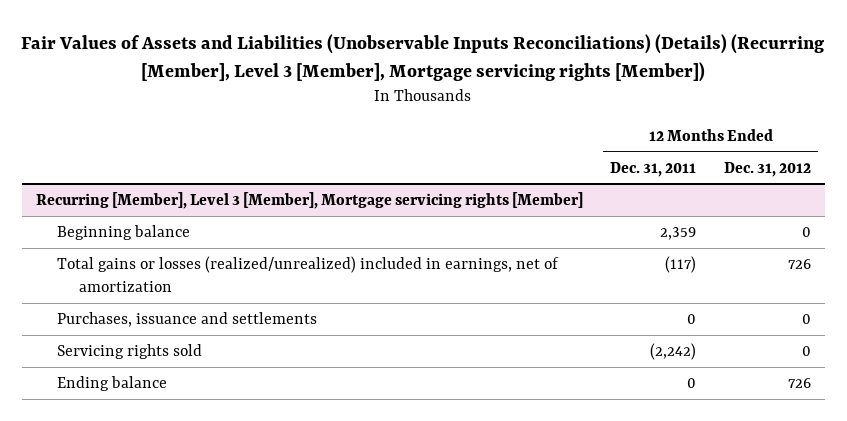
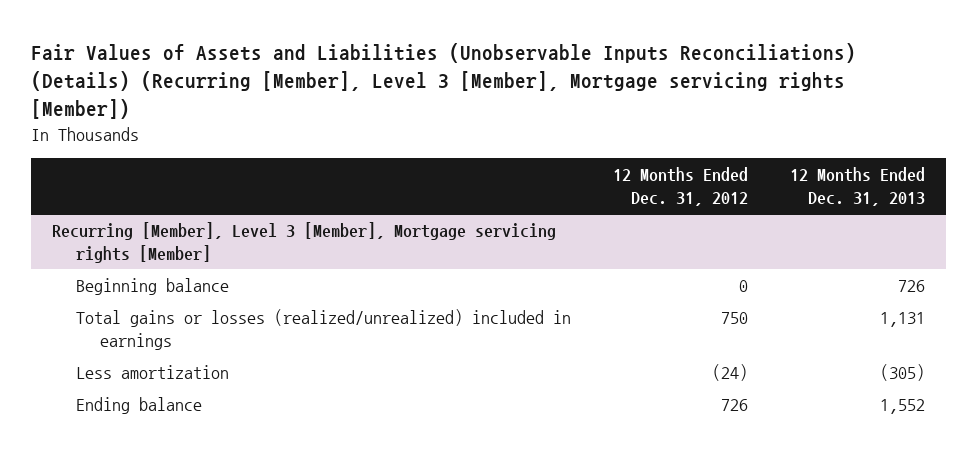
[610,161,697,177] Dec. 31, 2011 -> none
none -> [790,166,926,207] 12 Months Ended Dec. 31, 2013
[57,312,318,328] Purchases, issuance and settlements -> none
[57,344,203,360] Servicing rights sold -> none
[57,256,560,292] Total gains or losses (realized/unrealized) included in earnings, net of amortization -> [75,308,571,351] Total gains or losses (realized/unrealized) included in earnings
[788,259,812,270] 726 -> [721,311,749,324] 750
none -> [75,364,229,379] Less amortization

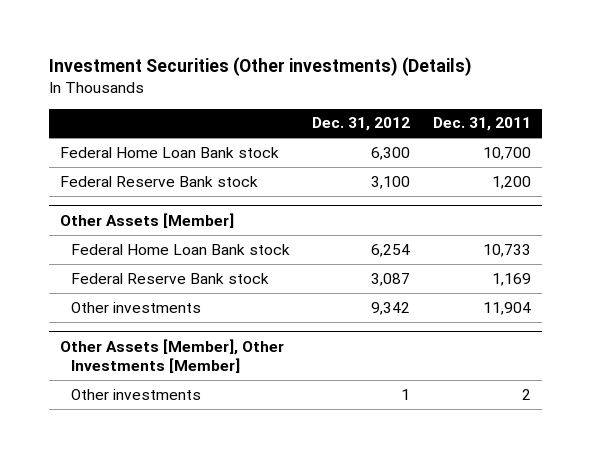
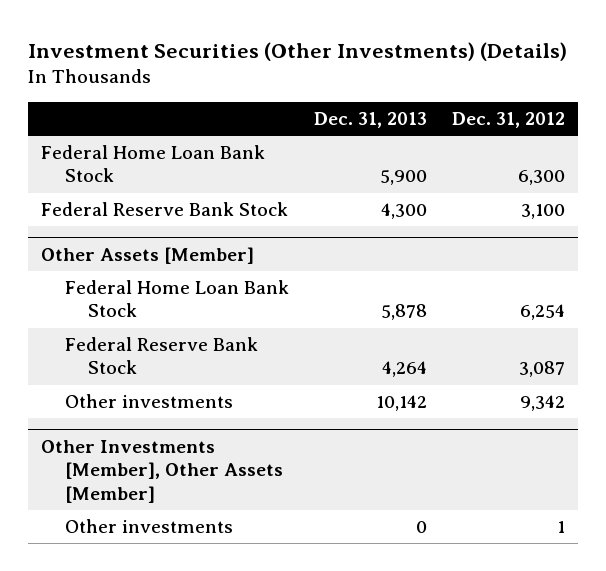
[48,57,472,77] Investment Securities (Other investments) (Details) -> [28,41,568,61] Investment Securities (Other Investments) (Details)
[432,117,531,132] Dec. 31, 2011 -> none
none -> [313,112,427,129] Dec. 31, 2013
[59,146,279,158] Federal Home Loan Bank stock -> [41,145,266,183] Federal Home Loan Bank Stock
[59,175,258,187] Federal Reserve Bank stock -> [41,202,289,217] Federal Reserve Bank Stock
[71,243,291,255] Federal Home Loan Bank stock -> [64,280,289,318] Federal Home Loan Bank Stock
[71,272,270,284] Federal Reserve Bank stock -> [64,337,258,375] Federal Reserve Bank Stock
[59,338,284,374] Other Assets [Member], Other Investments [Member] -> [41,439,283,503] Other Investments [Member], Other Assets [Member]

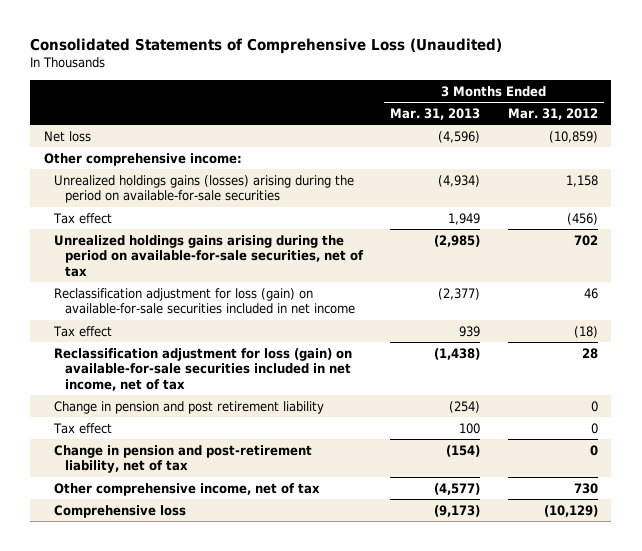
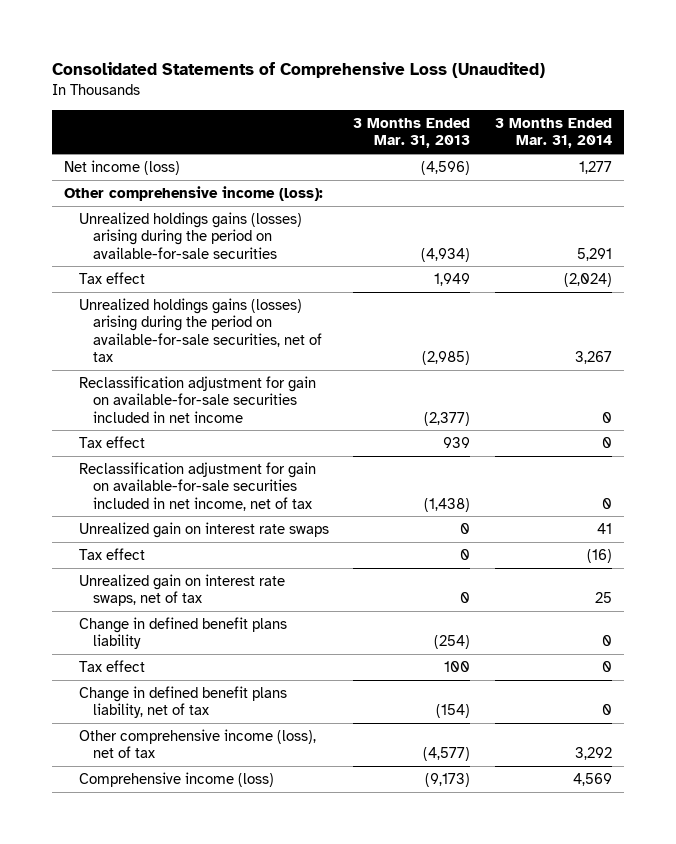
[507,107,598,120] Mar. 31, 2012 -> none
none -> [495,118,613,149] 3 Months Ended Mar. 31, 2014
[43,130,91,142] Net loss -> [64,159,181,175] Net income (loss)
[43,152,242,166] Other comprehensive income: -> [64,185,324,201] Other comprehensive income (loss):
[54,234,365,277] Unrealized holdings gains arising during the period on available-for-sale securities, net of tax -> [78,297,322,362] Unrealized holdings gains (losses) arising during the period on available-for-sale securities, net of tax
[54,287,356,315] Reclassification adjustment for loss (gain) on available-for-sale securities included in net income -> [78,375,316,423] Reclassification adjustment for gain on available-for-sale securities included in net income
[54,347,353,391] Reclassification adjustment for loss (gain) on available-for-sale securities included in net income, net of tax -> [78,461,316,511] Reclassification adjustment for gain on available-for-sale securities included in net income, net of tax
none -> [78,521,329,538] Unrealized gain on interest rate swaps
none -> [78,547,145,560] Tax effect
none -> [78,573,285,607] Unrealized gain on interest rate swaps, net of tax
[54,400,325,414] Change in pension and post retirement liability -> [78,616,287,650] Change in defined benefit plans liability
[54,444,313,474] Change in pension and post-retirement liability, net of tax -> [78,685,287,719] Change in defined benefit plans liability, net of tax
[54,482,321,496] Other comprehensive income, net of tax -> [78,728,316,759] Other comprehensive income (loss), net of tax
[54,504,187,518] Comprehensive loss -> [78,771,274,787] Comprehensive income (loss)

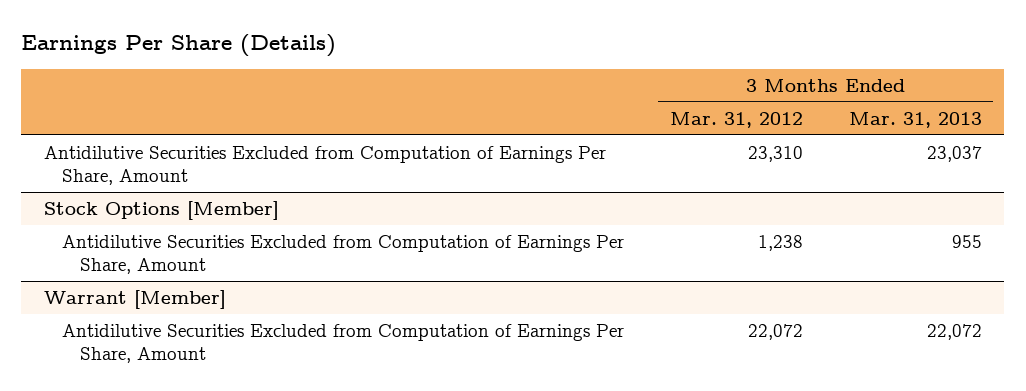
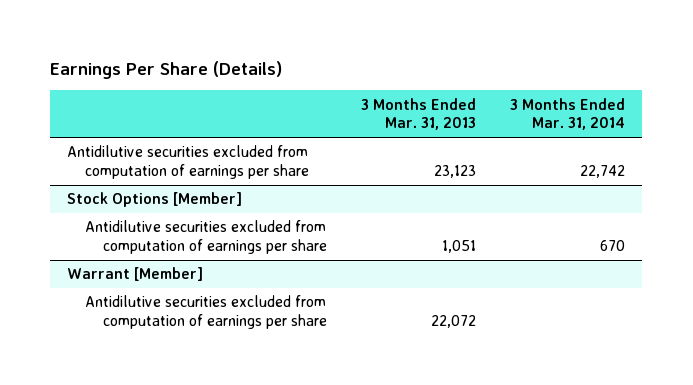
[669,111,803,128] Mar. 31, 2012 -> none
none -> [510,97,626,131] 3 Months Ended Mar. 31, 2014
[44,145,607,186] Antidilutive Securities Excluded from Computation of Earnings Per Share, Amount -> [67,145,310,180] Antidilutive securities excluded from computation of earnings per share
[926,145,982,162] 23,037 -> [434,165,477,179] 23,123
[62,234,625,275] Antidilutive Securities Excluded from Computation of Earnings Per Share, Amount -> [85,220,328,255] Antidilutive securities excluded from computation of earnings per share
[951,234,982,248] 955 -> [442,240,477,254] 1,051
[62,323,625,364] Antidilutive Securities Excluded from Computation of Earnings Per Share, Amount -> [85,295,328,330] Antidilutive securities excluded from computation of earnings per share

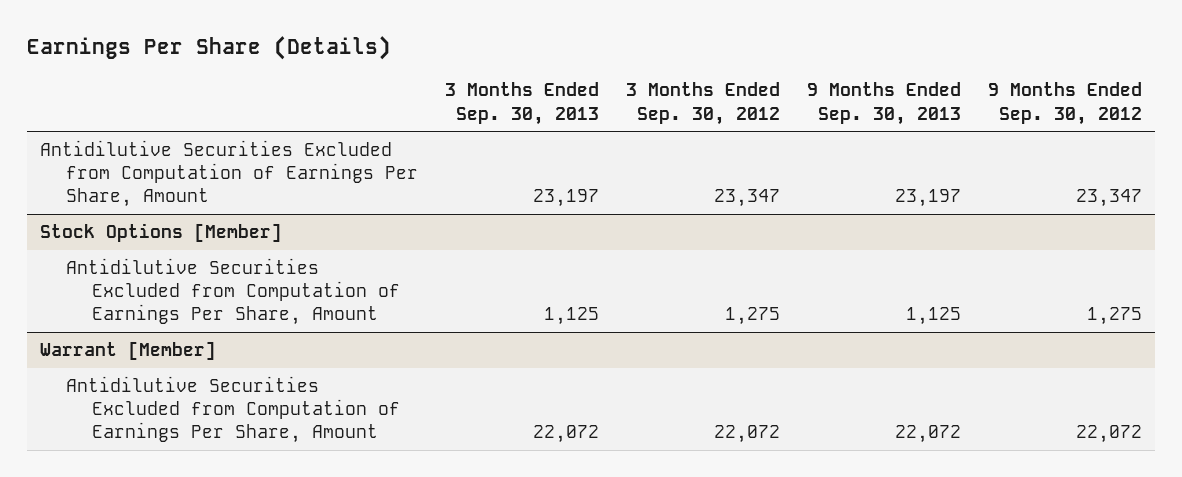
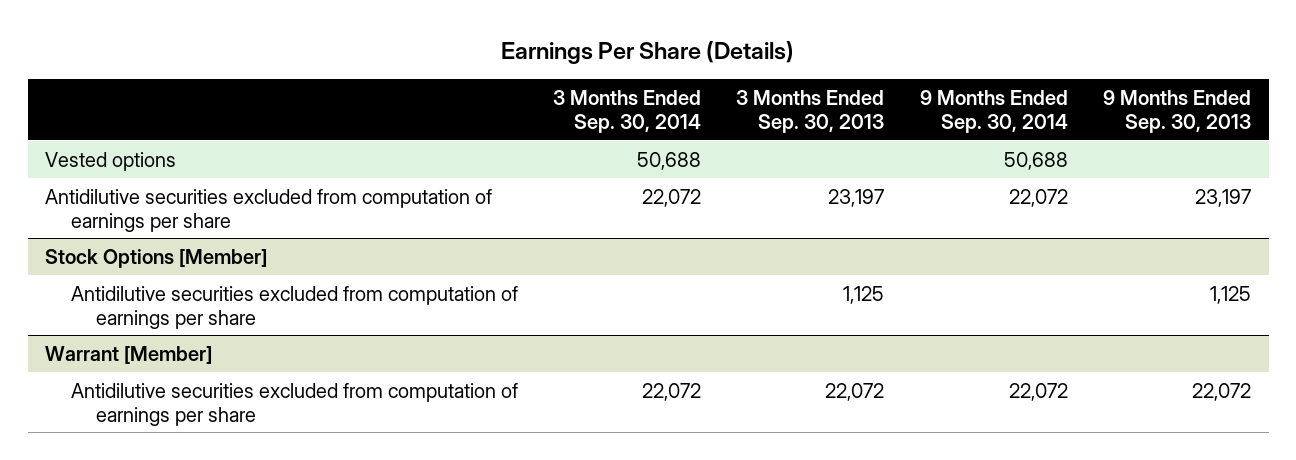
[625,82,780,125] 3 Months Ended Sep. 30, 2012 -> none
[987,82,1142,125] 9 Months Ended Sep. 30, 2012 -> none
none -> [553,90,702,133] 3 Months Ended Sep. 30, 2014
none -> [919,90,1068,133] 9 Months Ended Sep. 30, 2014
none -> [45,151,177,171] Vested options
[40,140,418,208] Antidilutive Securities Excluded from Computation of Earnings Per Share, Amount -> [45,188,493,232] Antidilutive securities excluded from computation of earnings per share
[65,258,400,326] Antidilutive Securities Excluded from Computation of Earnings Per Share, Amount -> [70,285,518,329] Antidilutive securities excluded from computation of earnings per share
[65,376,400,444] Antidilutive Securities Excluded from Computation of Earnings Per Share, Amount -> [70,382,518,426] Antidilutive securities excluded from computation of earnings per share

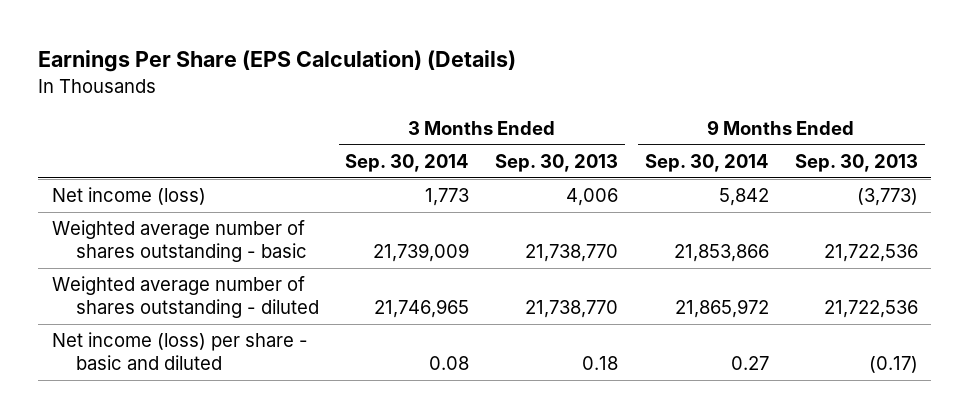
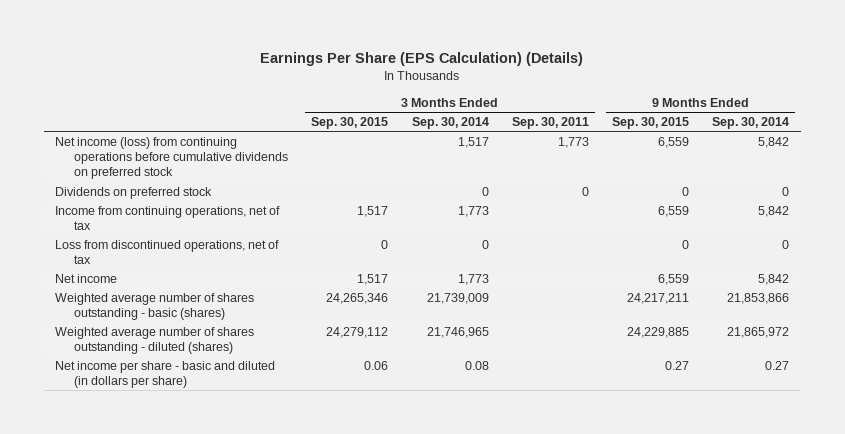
[495,154,619,173] Sep. 30, 2013 -> none
[795,154,919,173] Sep. 30, 2013 -> none
none -> [311,117,389,130] Sep. 30, 2015
none -> [511,117,589,130] Sep. 30, 2011
none -> [612,117,690,130] Sep. 30, 2015
none -> [55,136,289,180] Net income (loss) from continuing operations before cumulative dividends on preferred stock
none -> [55,186,213,199] Dividends on preferred stock
none -> [55,205,281,231] Income from continuing operations, net of tax
none -> [55,239,280,265] Loss from discontinued operations, net of tax
[51,187,206,206] Net income (loss) -> [55,273,118,283] Net income
[51,220,307,263] Weighted average number of shares outstanding - basic -> [55,292,255,321] Weighted average number of shares outstanding - basic (shares)
[51,276,319,319] Weighted average number of shares outstanding - diluted -> [55,326,255,355] Weighted average number of shares outstanding - diluted (shares)
[51,332,308,371] Net income (loss) per share - basic and diluted -> [55,360,276,389] Net income per share - basic and diluted (in dollars per share)

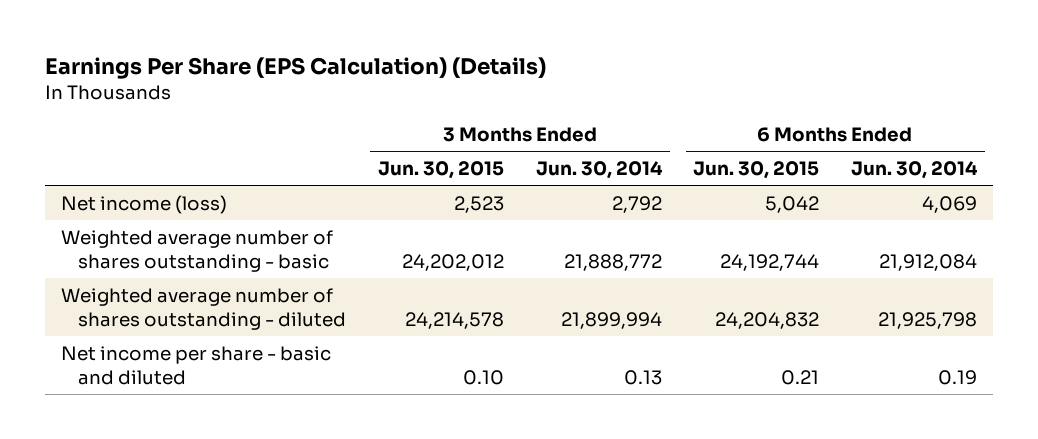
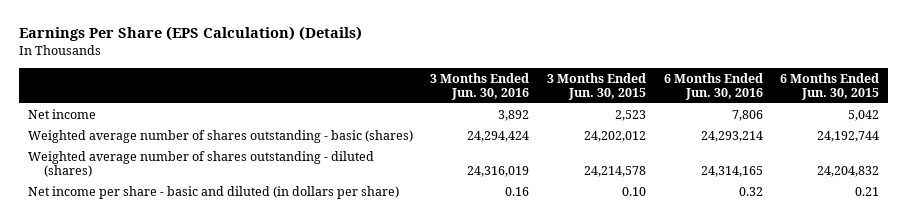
[535,161,663,180] Jun. 30, 2014 -> none
[851,161,979,180] Jun. 30, 2014 -> none
none -> [430,72,530,100] 3 Months Ended Jun. 30, 2016
none -> [663,72,763,100] 6 Months Ended Jun. 30, 2016
[60,194,227,214] Net income (loss) -> [27,108,96,119] Net income
[60,229,333,272] Weighted average number of shares outstanding - basic -> [27,129,413,143] Weighted average number of shares outstanding - basic (shares)
[60,287,347,330] Weighted average number of shares outstanding - diluted -> [27,150,374,178] Weighted average number of shares outstanding - diluted (shares)
[60,345,331,385] Net income per share - basic and diluted -> [27,185,399,199] Net income per share - basic and diluted (in dollars per share)

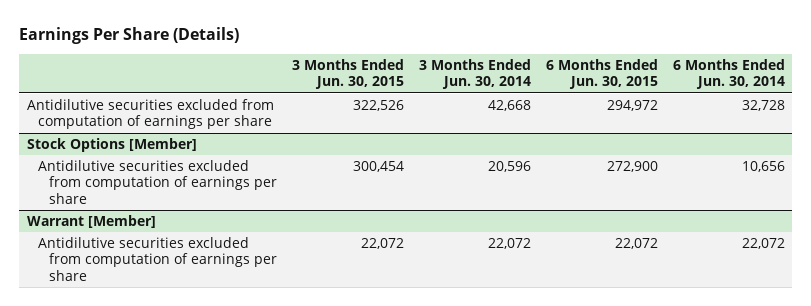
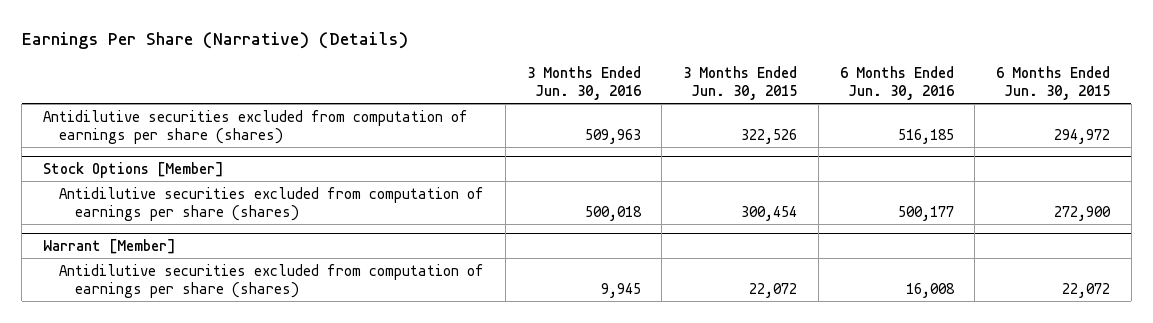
[19,27,240,45] Earnings Per Share (Details) -> [21,32,408,50] Earnings Per Share (Narrative) (Details)
[418,58,531,90] 3 Months Ended Jun. 30, 2014 -> none
[672,58,785,90] 6 Months Ended Jun. 30, 2014 -> none
none -> [526,65,641,101] 3 Months Ended Jun. 30, 2016
none -> [839,65,954,101] 6 Months Ended Jun. 30, 2016
[26,98,274,130] Antidilutive securities excluded from computation of earnings per share -> [43,109,469,144] Antidilutive securities excluded from computation of earnings per share (shares)
[37,159,277,204] Antidilutive securities excluded from computation of earnings per share -> [59,186,485,221] Antidilutive securities excluded from computation of earnings per share (shares)
[37,236,277,281] Antidilutive securities excluded from computation of earnings per share -> [59,263,485,298] Antidilutive securities excluded from computation of earnings per share (shares)

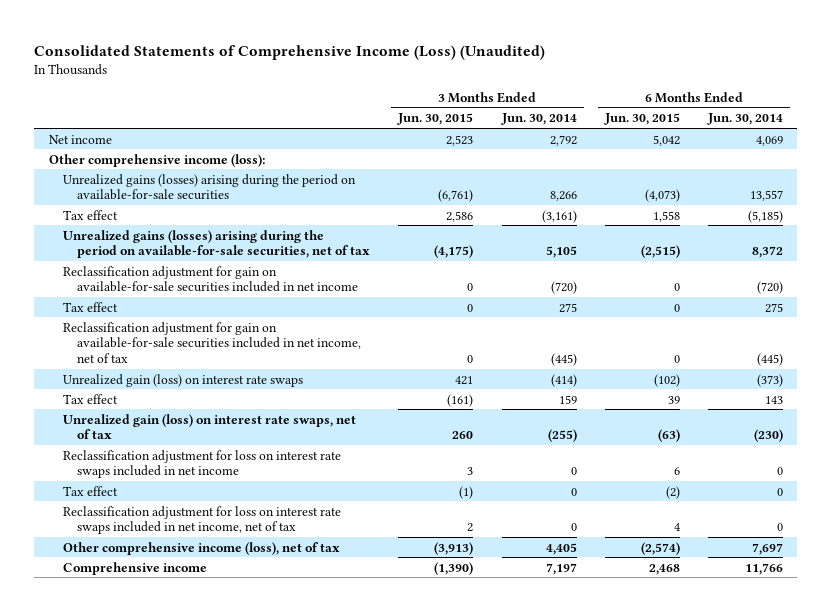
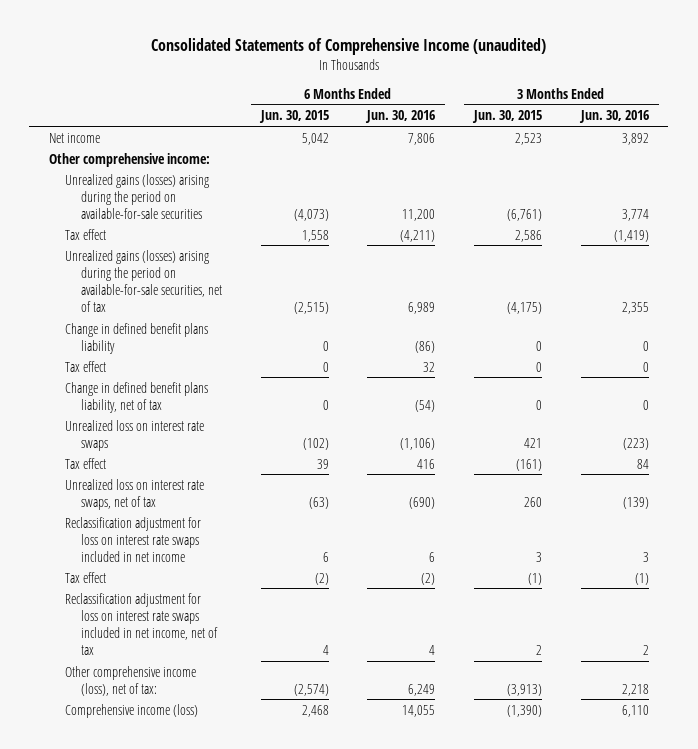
[34,44,546,60] Consolidated Statements of Comprehensive Income (Loss) (Unaudited) -> [150,37,546,55] Consolidated Statements of Comprehensive Income (unaudited)
[500,113,577,126] Jun. 30, 2014 -> none
[707,113,784,126] Jun. 30, 2014 -> none
none -> [365,110,436,124] Jun. 30, 2016
none -> [578,110,649,124] Jun. 30, 2016
[48,153,265,167] Other comprehensive income (loss): -> [48,152,210,167] Other comprehensive income:
[62,265,358,293] Reclassification adjustment for gain on available-for-sale securities included in net income -> none
none -> [64,322,208,354] Change in defined benefit plans liability
[62,321,361,364] Reclassification adjustment for gain on available-for-sale securities included in net income, net of tax -> none
none -> [64,381,208,413] Change in defined benefit plans liability, net of tax
[62,373,303,387] Unrealized gain (loss) on interest rate swaps -> [64,419,204,451] Unrealized loss on interest rate swaps
[62,413,356,440] Unrealized gain (loss) on interest rate swaps, net of tax -> [64,478,204,510] Unrealized loss on interest rate swaps, net of tax
[62,541,340,555] Other comprehensive income (loss), net of tax -> [64,665,196,696] Other comprehensive income (loss), net of tax:
[62,561,207,575] Comprehensive income -> [64,703,198,718] Comprehensive income (loss)

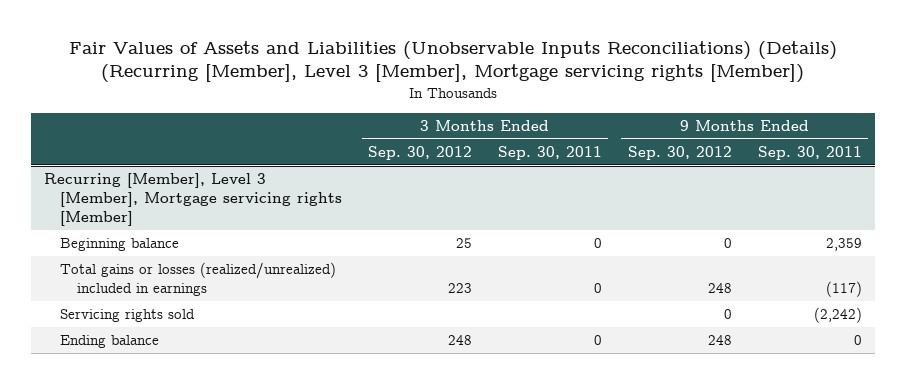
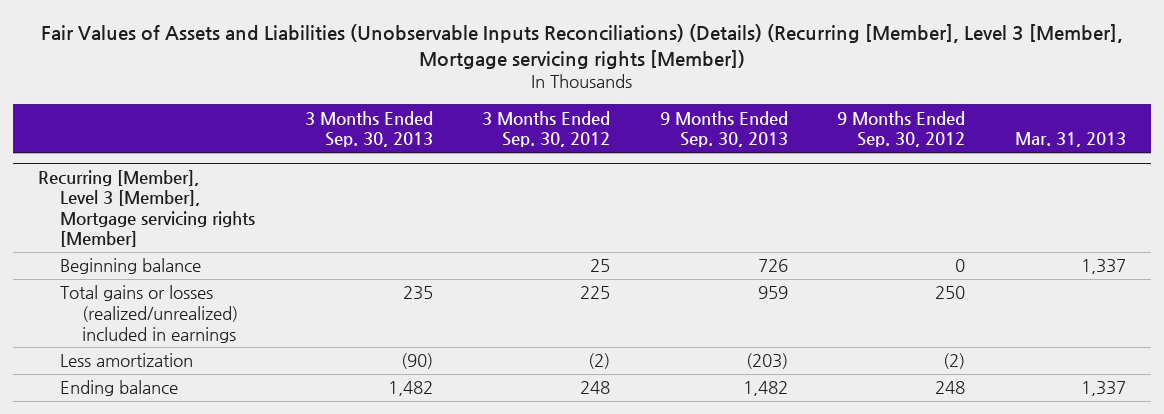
[498,146,603,161] Sep. 30, 2011 -> none
[757,146,862,161] Sep. 30, 2011 -> none
none -> [304,110,433,148] 3 Months Ended Sep. 30, 2013
none -> [659,110,788,148] 9 Months Ended Sep. 30, 2013
none -> [1015,132,1127,148] Mar. 31, 2013
[60,309,196,323] Servicing rights sold -> none
[448,283,473,294] 223 -> [580,286,611,300] 225
[707,283,732,294] 248 -> [935,286,966,300] 250
none -> [59,353,193,368] Less amortization

